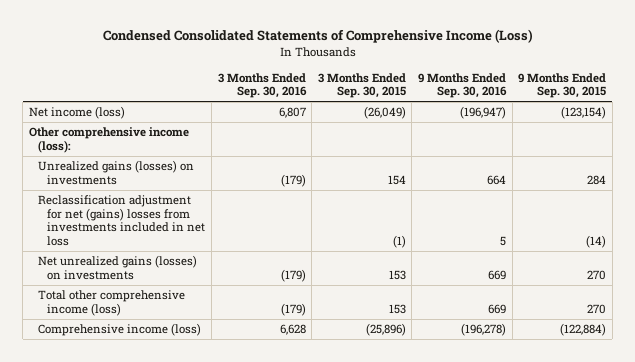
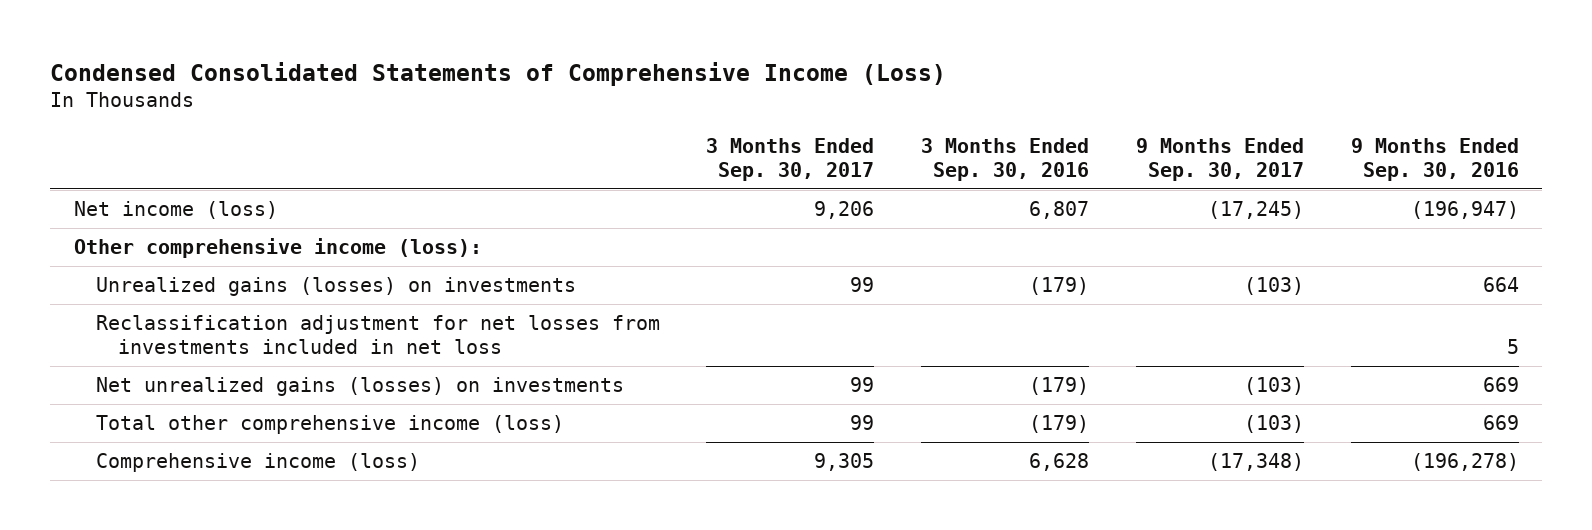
[317,72,406,98] 3 Months Ended Sep. 30, 2015 -> none
[518,72,607,98] 9 Months Ended Sep. 30, 2015 -> none
none -> [706,137,875,182] 3 Months Ended Sep. 30, 2017
none -> [1135,137,1304,182] 9 Months Ended Sep. 30, 2017
[38,195,206,246] Reclassification adjustment for net (gains) losses from investments included in net loss -> [95,315,660,355] Reclassification adjustment for net losses from investments included in net loss

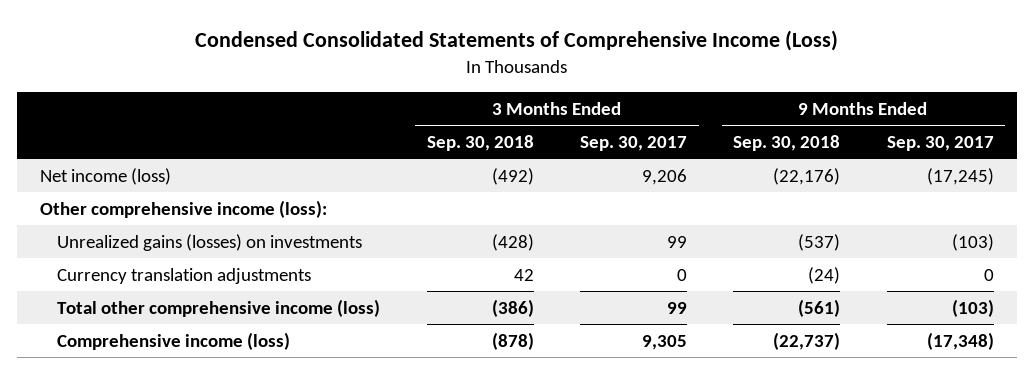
[921,137,1090,182] 3 Months Ended Sep. 30, 2016 -> none
[1350,137,1519,182] 9 Months Ended Sep. 30, 2016 -> none
none -> [426,135,534,152] Sep. 30, 2018
none -> [733,135,841,152] Sep. 30, 2018
[95,315,660,355] Reclassification adjustment for net losses from investments included in net loss -> none
[95,377,624,397] Net unrealized gains (losses) on investments -> none
none -> [57,267,312,284] Currency translation adjustments

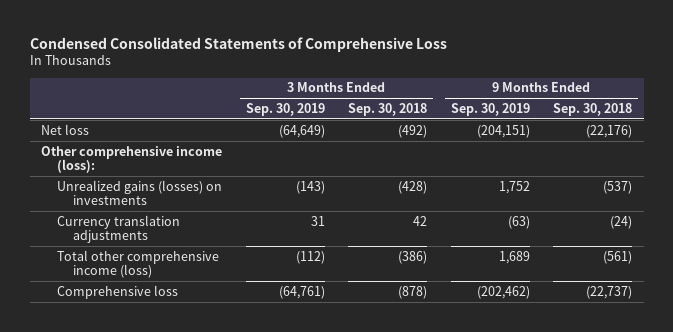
[194,30,838,52] Condensed Consolidated Statements of Comprehensive Income (Loss) -> [29,36,447,52] Condensed Consolidated Statements of Comprehensive Loss
[580,136,688,152] Sep. 30, 2017 -> none
[886,136,994,152] Sep. 30, 2017 -> none
none -> [245,103,325,117] Sep. 30, 2019
none -> [450,103,530,117] Sep. 30, 2019
[40,167,172,185] Net income (loss) -> [41,123,90,135] Net loss
[57,331,291,350] Comprehensive income (loss) -> [57,284,179,299] Comprehensive loss

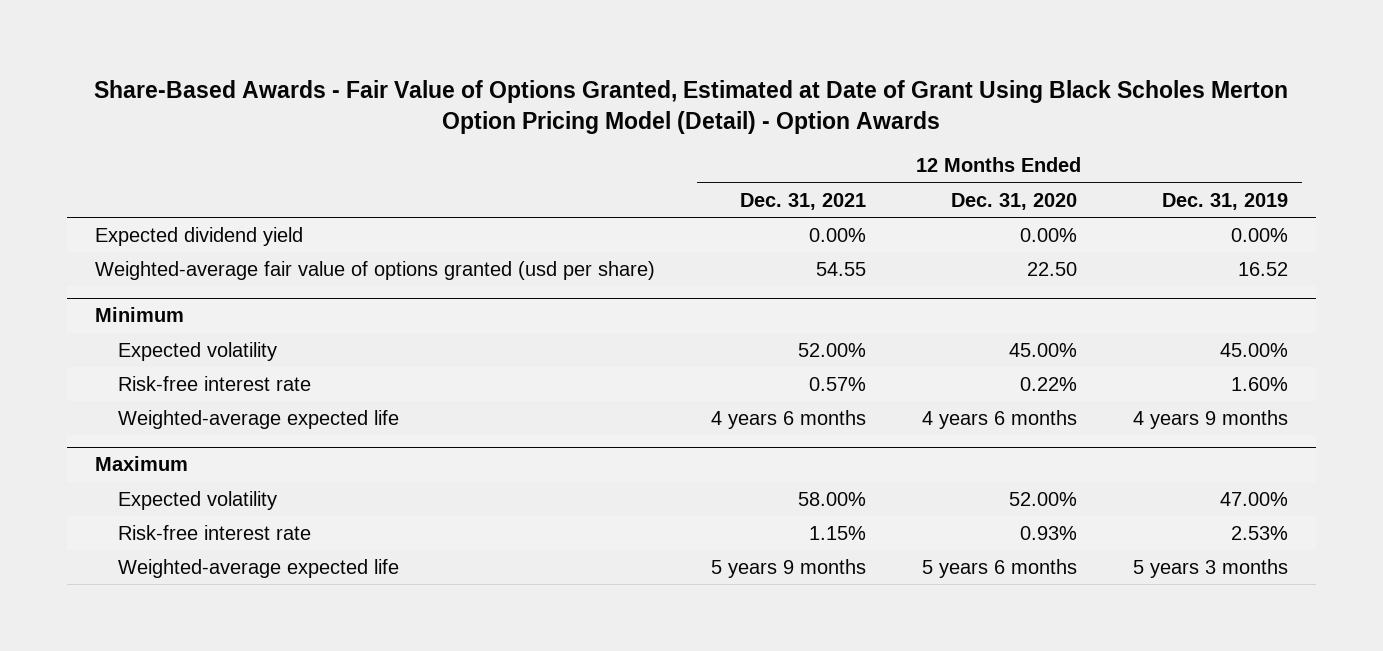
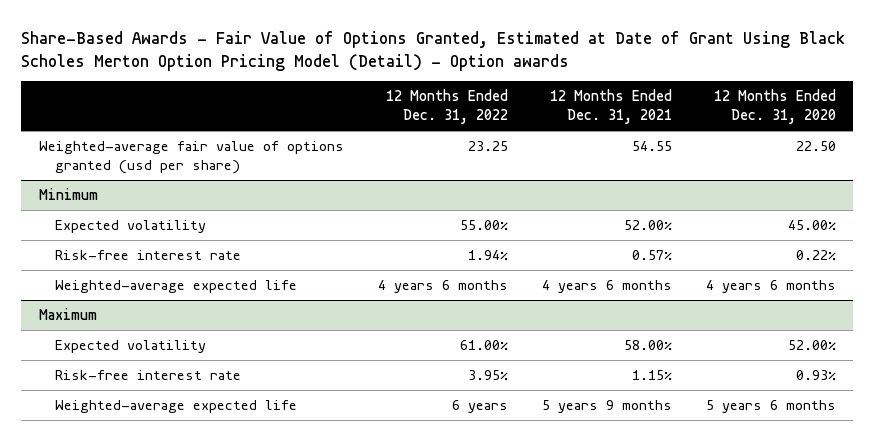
[94,79,1289,134] Share-Based Awards - Fair Value of Options Granted, Estimated at Date of Grant Using Black Scholes Merton Option Pricing Model (Detail) - Option Awards -> [21,30,846,71] Share-Based Awards - Fair Value of Options Granted, Estimated at Date of Grant Using Black Scholes Merton Option Pricing Model (Detail) - Option awards
[1161,192,1288,210] Dec. 31, 2019 -> none
none -> [385,89,508,125] 12 Months Ended Dec. 31, 2022
[94,227,303,247] Expected dividend yield -> none

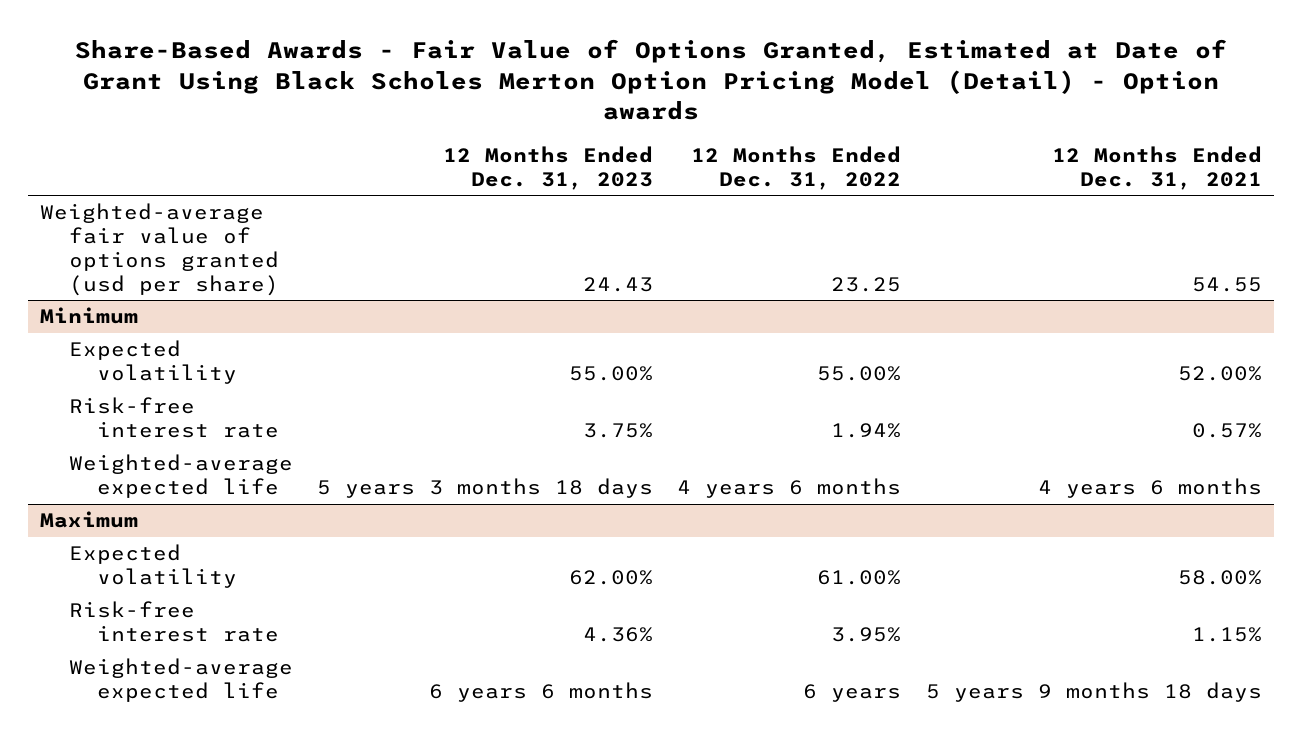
[714,89,837,125] 12 Months Ended Dec. 31, 2020 -> none
none -> [442,145,653,190] 12 Months Ended Dec. 31, 2023
[542,400,673,414] 5 years 9 months -> [925,682,1262,703] 5 years 9 months 18 days

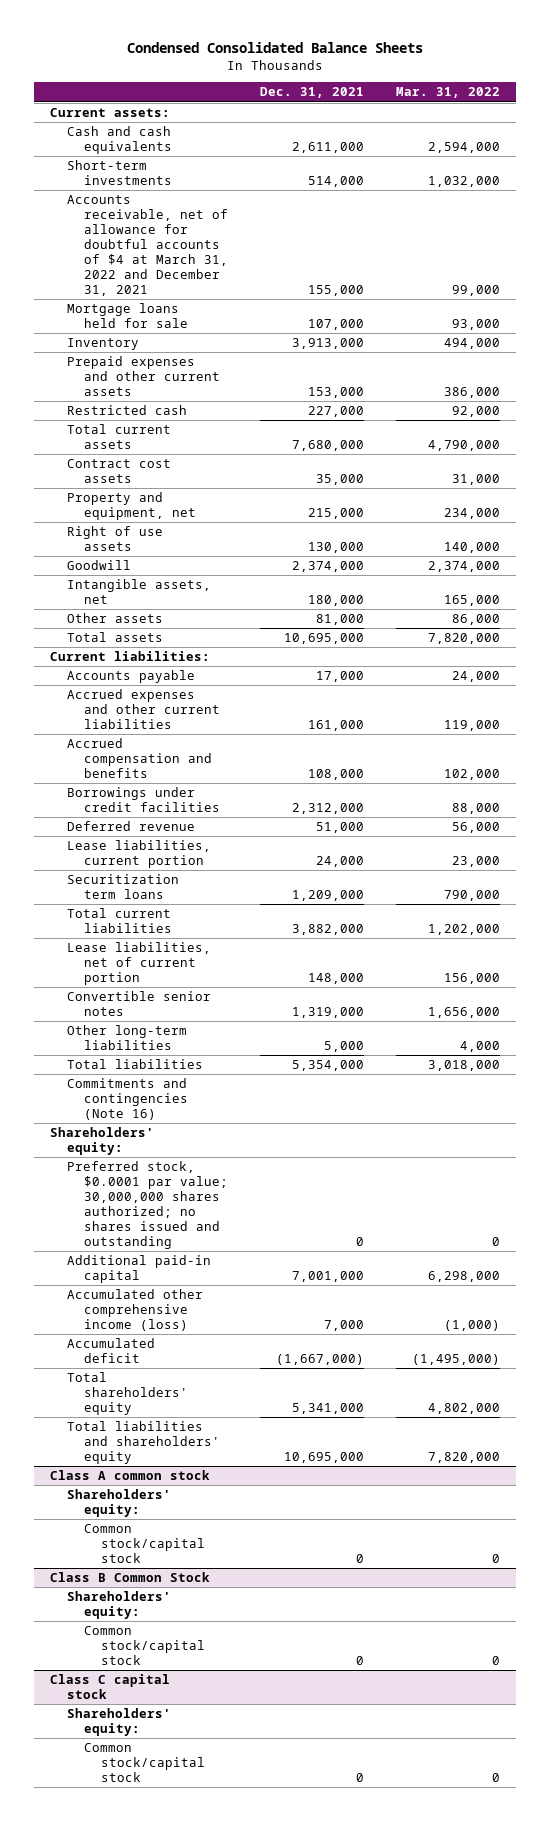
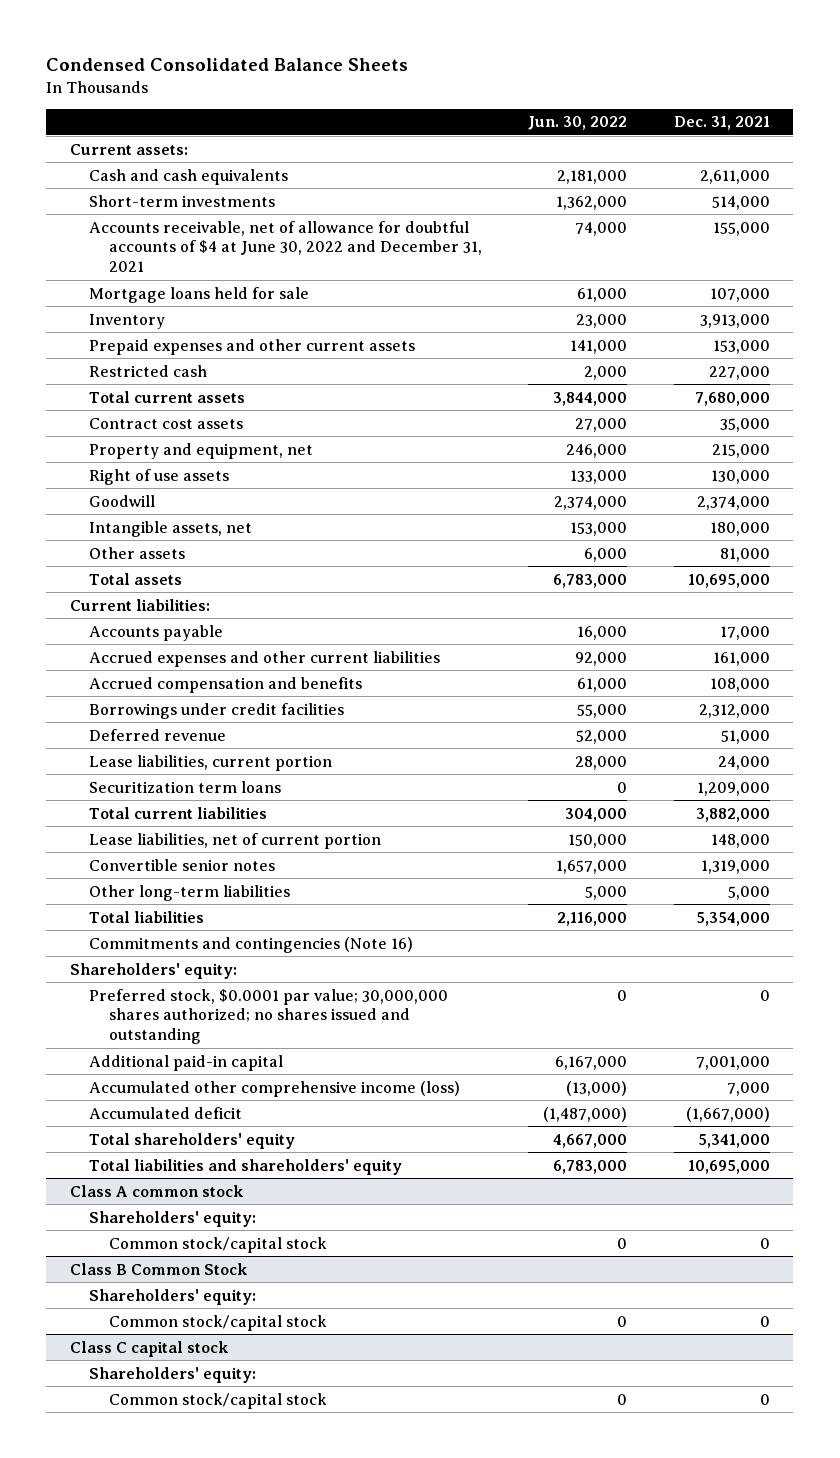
[396,87,501,99] Mar. 31, 2022 -> none
none -> [528,116,628,131] Jun. 30, 2022
[67,195,228,297] Accounts receivable, net of allowance for doubtful accounts of $4 at March 31, 2022 and December 31, 2021 -> [89,220,482,273] Accounts receivable, net of allowance for doubtful accounts of $4 at June 30, 2022 and December 31, 2021

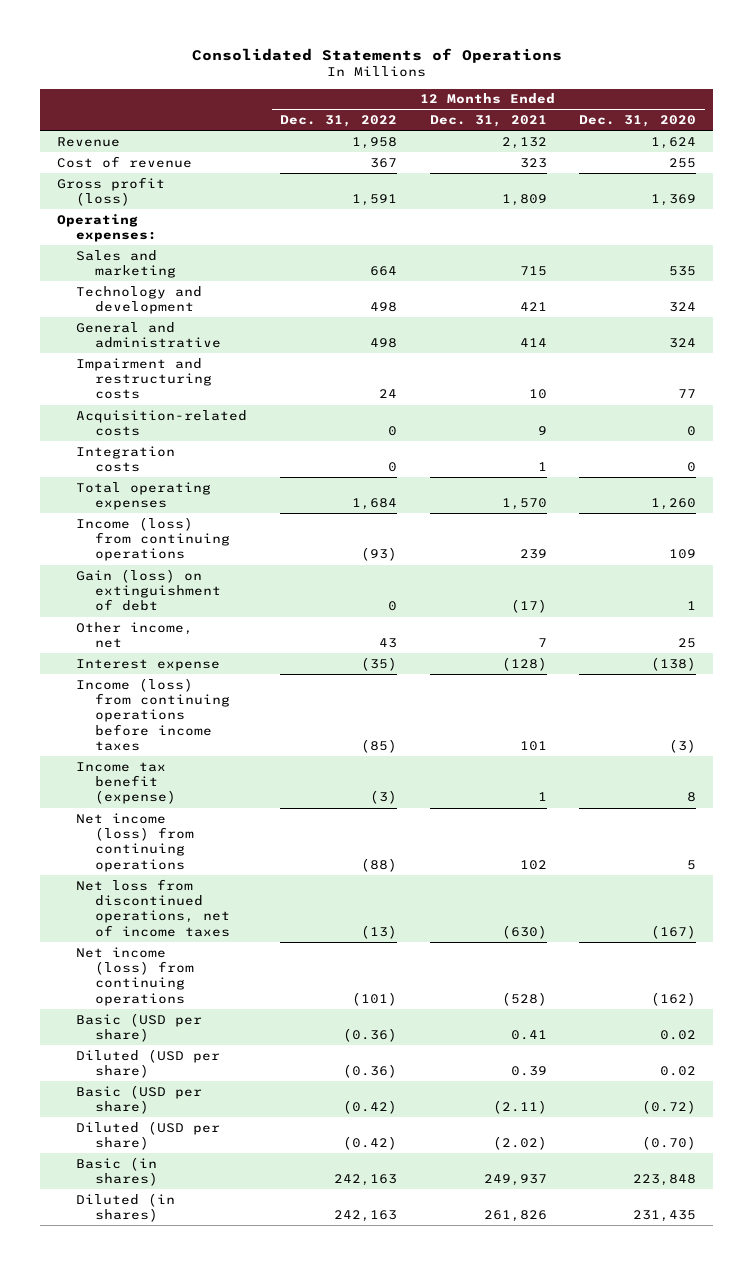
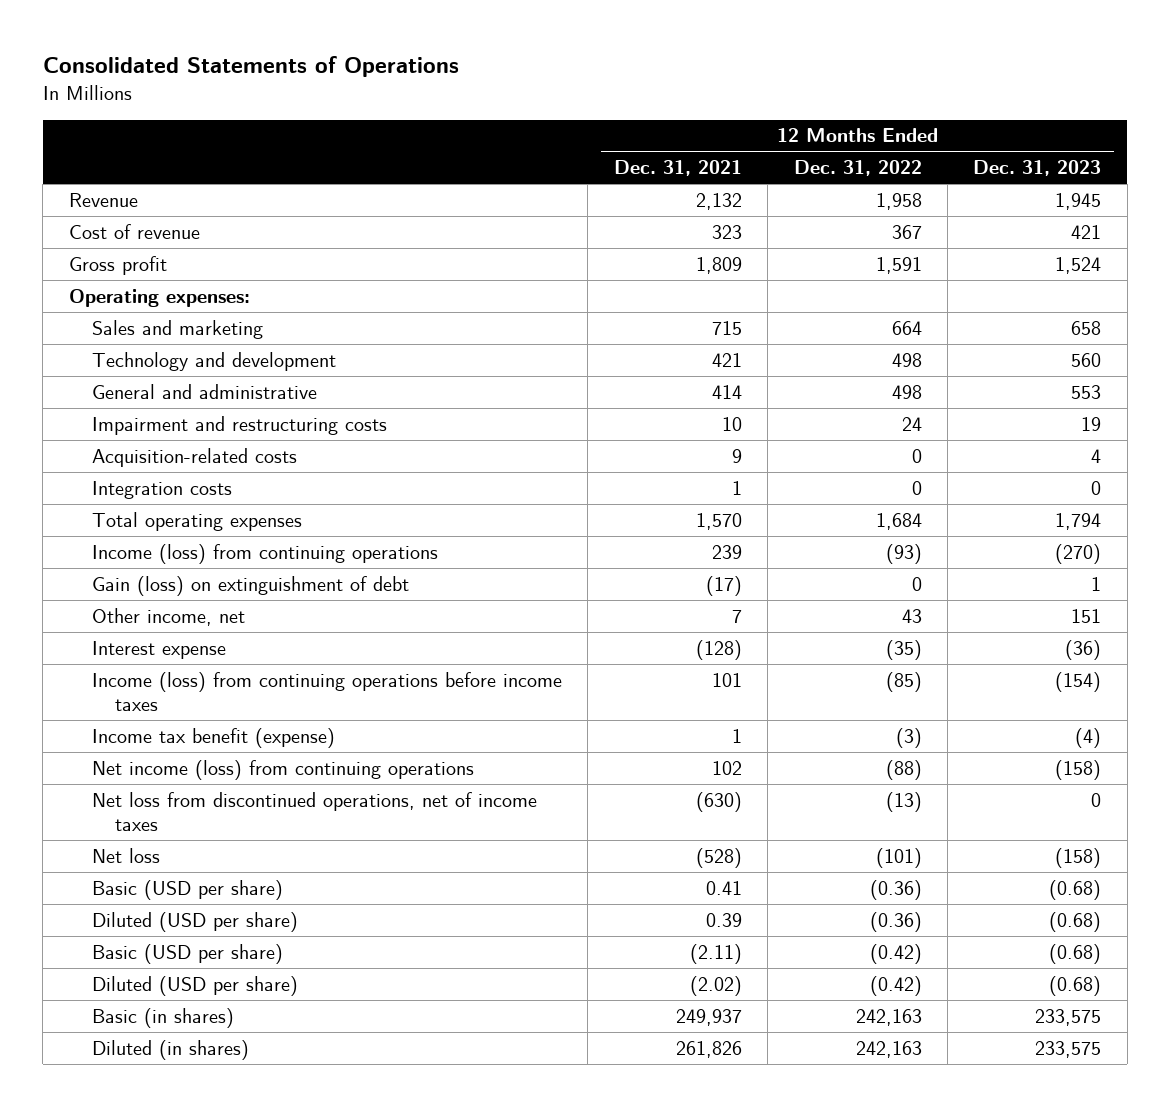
[579,115,697,128] Dec. 31, 2020 -> none
none -> [973,160,1102,177] Dec. 31, 2023
[56,176,165,207] Gross profit (loss) -> [68,255,167,275] Gross profit
[76,946,195,1006] Net income (loss) from continuing operations -> [92,847,161,863] Net loss

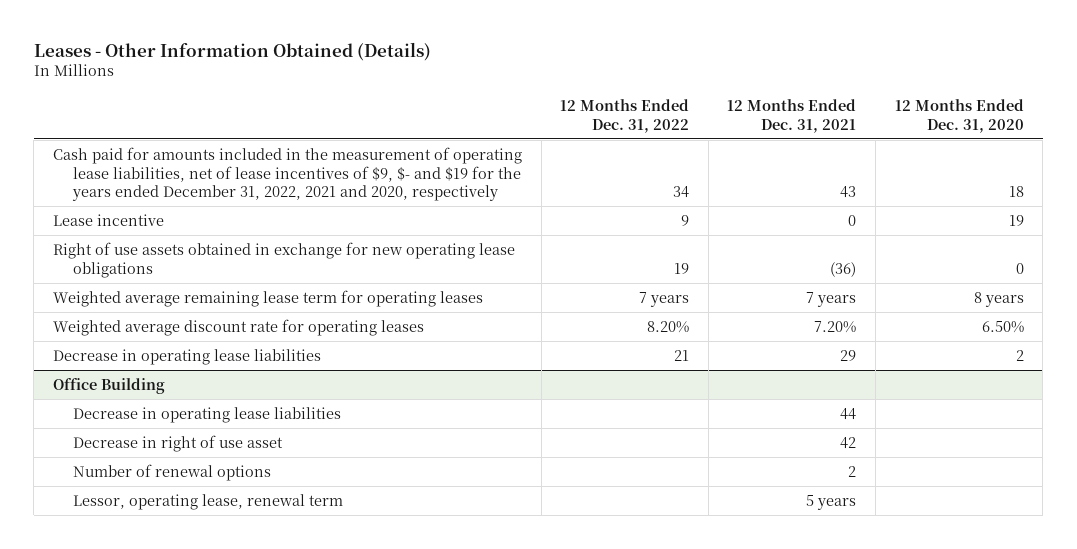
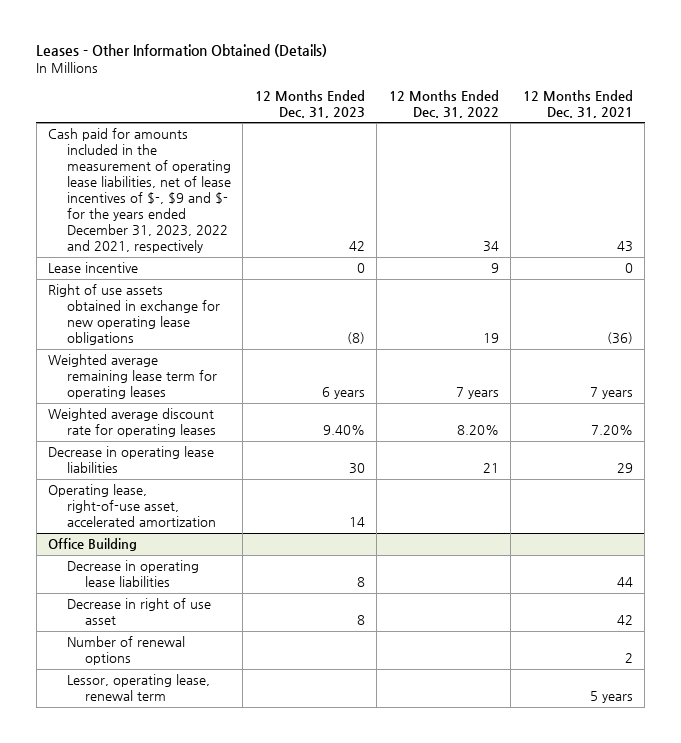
[894,98,1024,133] 12 Months Ended Dec. 31, 2020 -> none
none -> [254,89,365,118] 12 Months Ended Dec. 31, 2023
[52,146,522,202] Cash paid for amounts included in the measurement of operating lease liabilities, net of lease incentives of $9, $- and $19 for the years ended December 31, 2022, 2021 and 2020, respectively -> [48,128,231,254] Cash paid for amounts included in the measurement of operating lease liabilities, net of lease incentives of $-, $9 and $- for the years ended December 31, 2023, 2022 and 2021, respectively
none -> [48,484,216,528] Operating lease, right-of-use asset, accelerated amortization

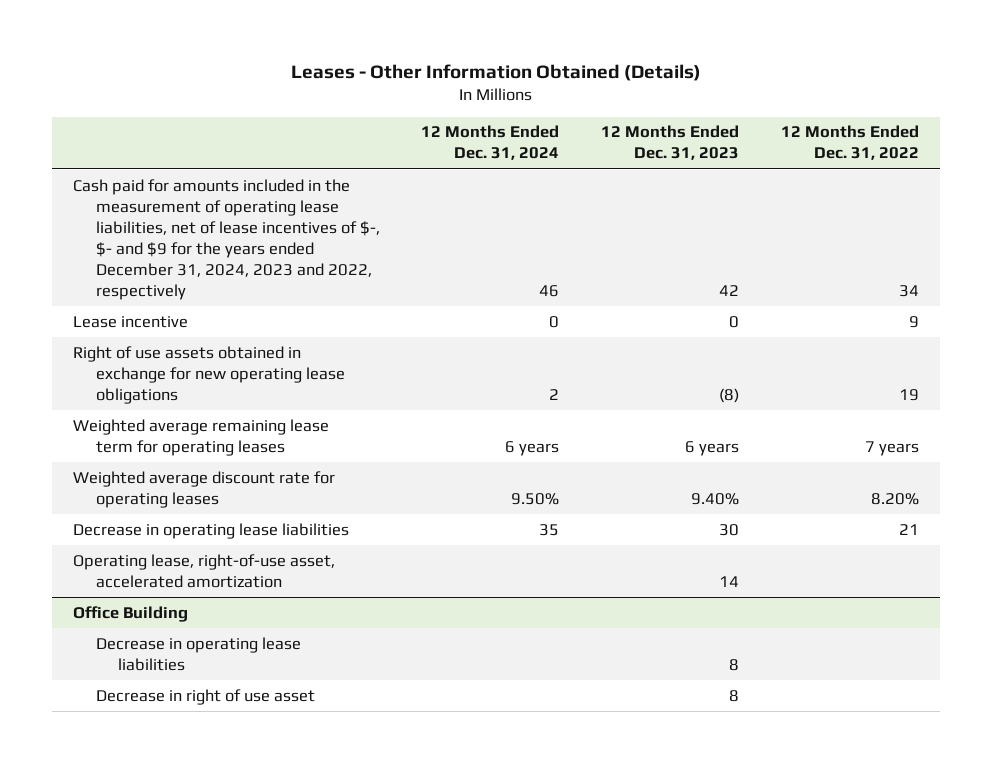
[522,89,633,118] 12 Months Ended Dec. 31, 2021 -> none
none -> [421,125,560,161] 12 Months Ended Dec. 31, 2024
[48,128,231,254] Cash paid for amounts included in the measurement of operating lease liabilities, net of lease incentives of $-, $9 and $- for the years ended December 31, 2023, 2022 and 2021, respectively -> [73,178,380,301] Cash paid for amounts included in the measurement of operating lease liabilities, net of lease incentives of $-, $- and $9 for the years ended December 31, 2024, 2023 and 2022, respectively
[66,636,185,666] Number of renewal options -> none
[66,674,210,702] Lessor, operating lease, renewal term -> none

